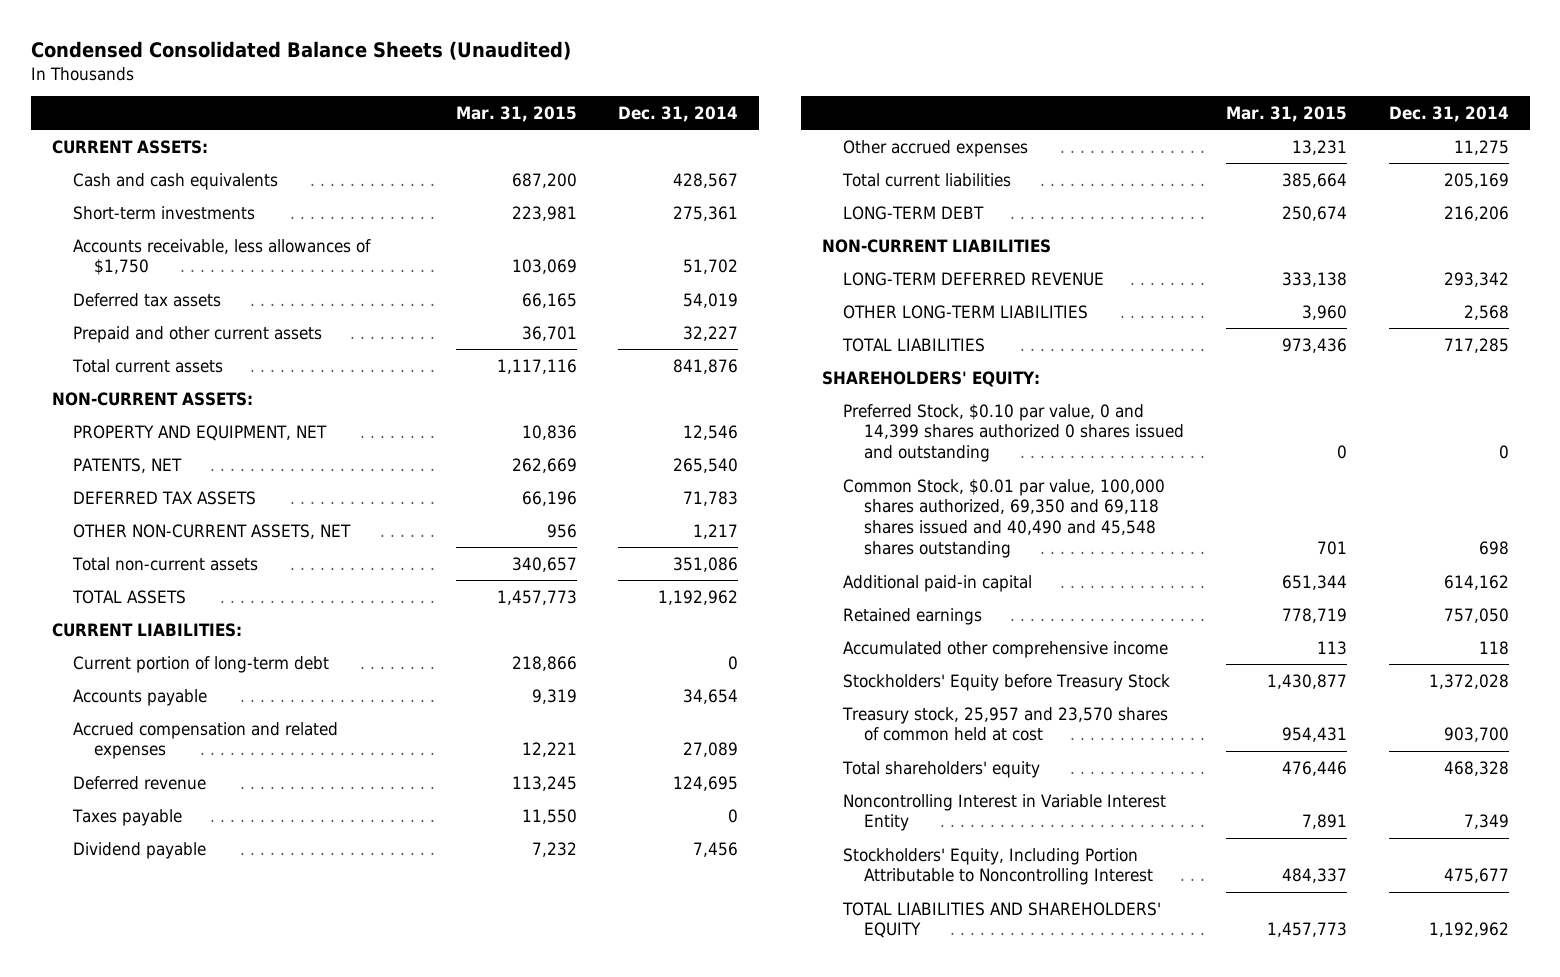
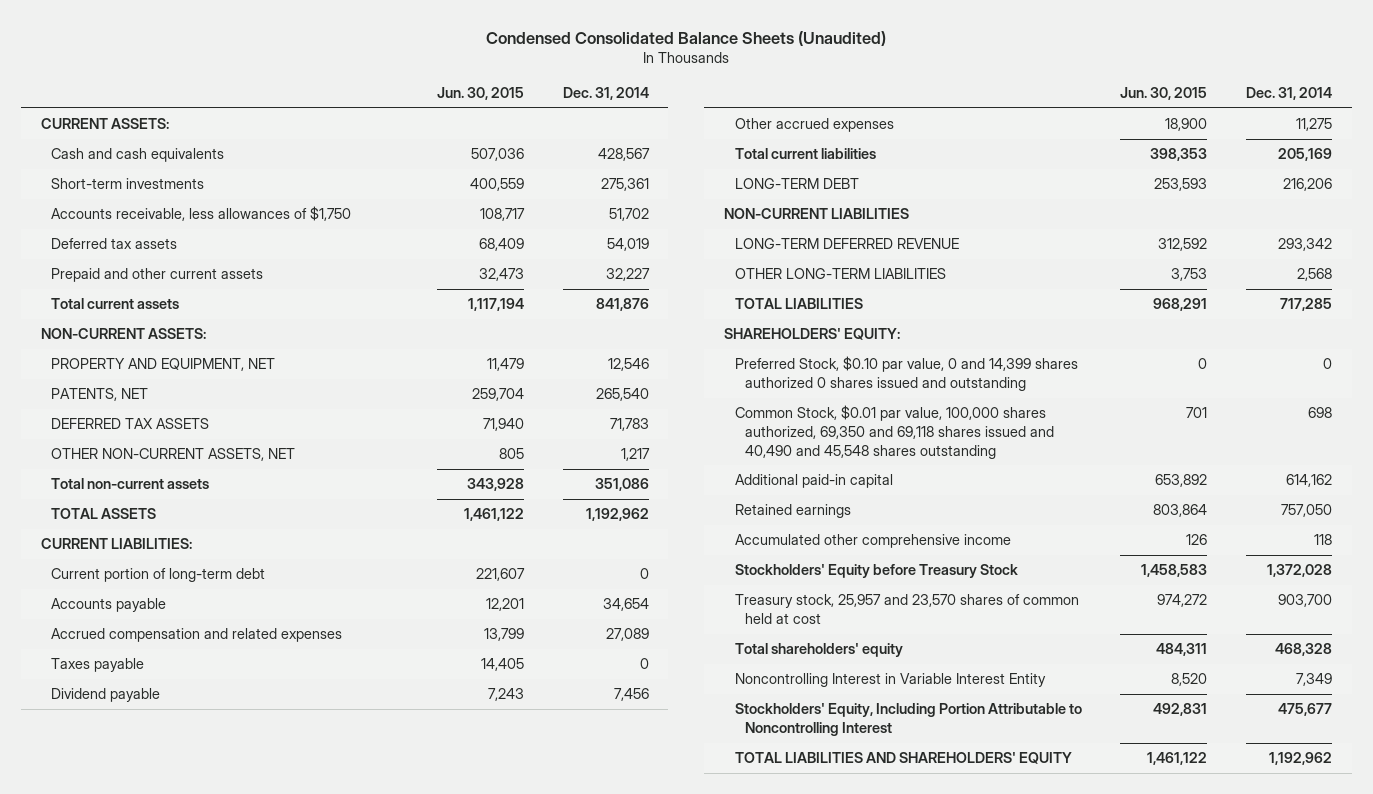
[455,105,577,122] Mar. 31, 2015 -> none
none -> [437,86,525,100] Jun. 30, 2015
[72,775,206,790] Deferred revenue -> none

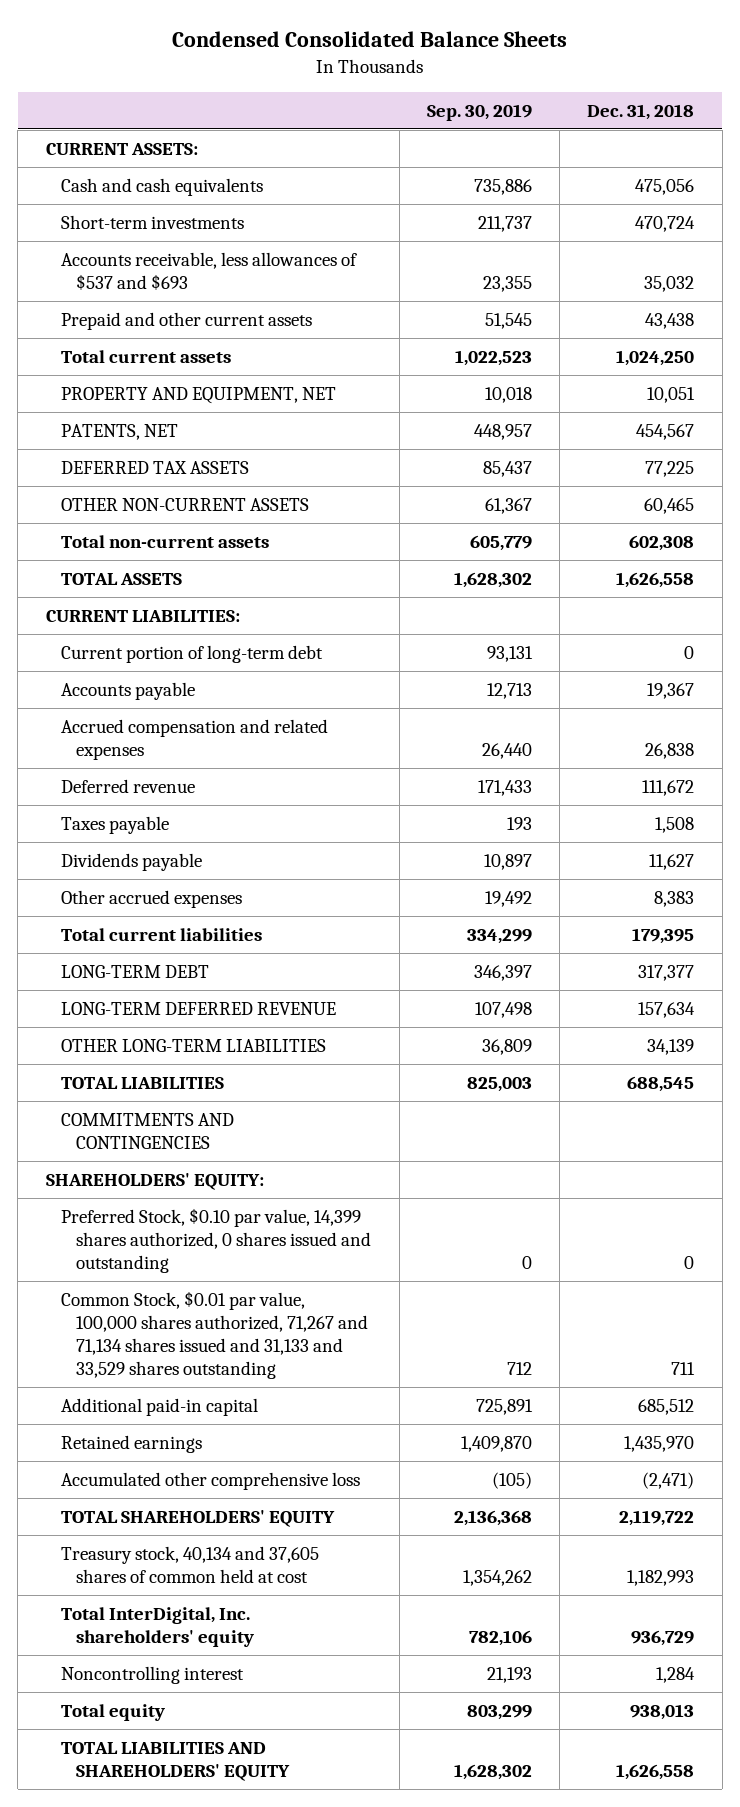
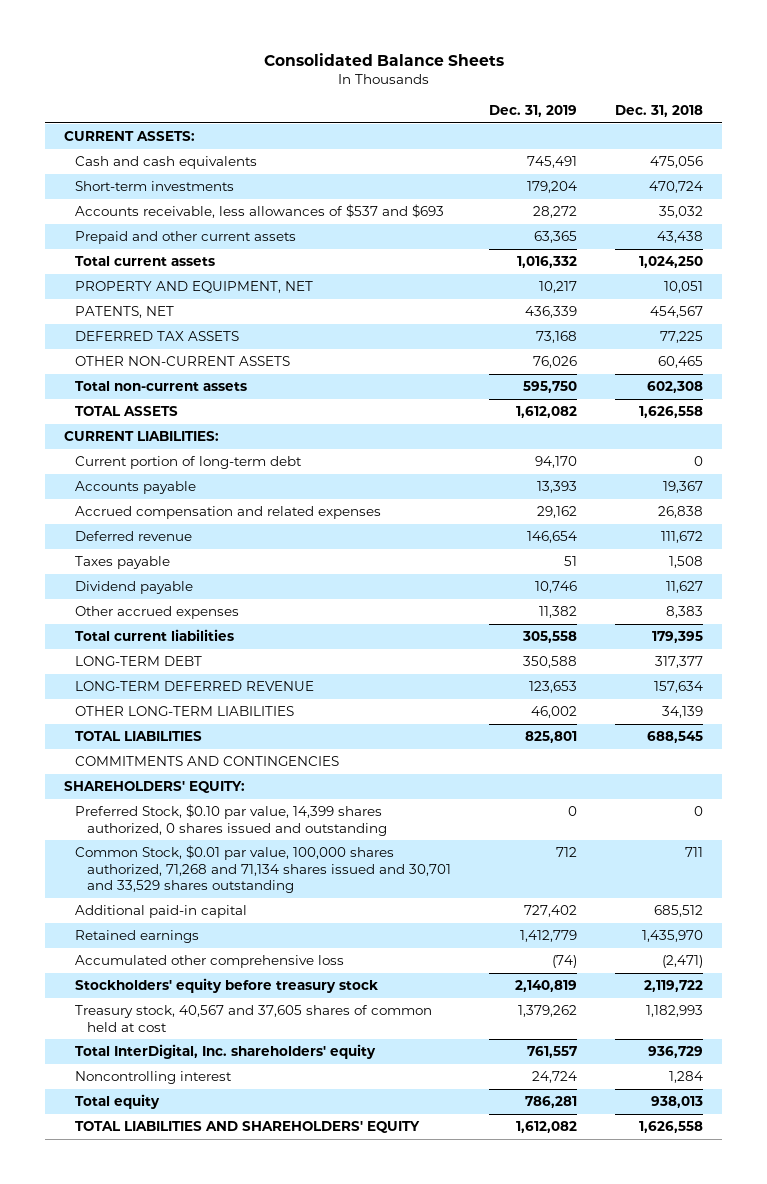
[172,31,568,48] Condensed Consolidated Balance Sheets -> [263,52,504,66] Consolidated Balance Sheets
[426,103,532,121] Sep. 30, 2019 -> none
none -> [489,105,578,118] Dec. 31, 2019
[61,852,203,871] Dividends payable -> [75,581,194,595] Dividend payable
[61,1290,369,1379] Common Stock, $0.01 par value, 100,000 shares authorized, 71,267 and 71,134 shares issued and 31,133 and 33,529 shares outstanding -> [75,845,451,894] Common Stock, $0.01 par value, 100,000 shares authorized, 71,268 and 71,134 shares issued and 30,701 and 33,529 shares outstanding
[61,1509,336,1527] TOTAL SHAREHOLDERS' EQUITY -> [75,978,379,994] Stockholders' equity before treasury stock
[61,1545,320,1583] Treasury stock, 40,134 and 37,605 shares of common held at cost -> [75,1005,433,1032] Treasury stock, 40,567 and 37,605 shares of common held at cost

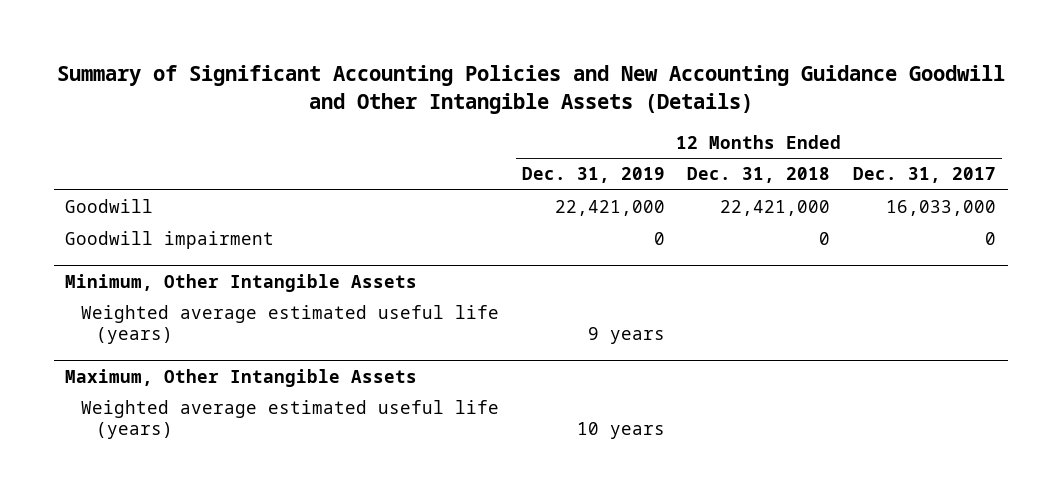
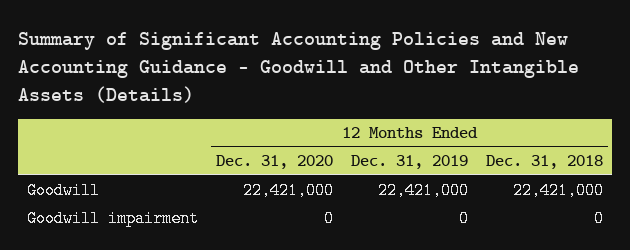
[56,65,1005,114] Summary of Significant Accounting Policies and New Accounting Guidance Goodwill and Other Intangible Assets (Details) -> [17,32,579,103] Summary of Significant Accounting Policies and New Accounting Guidance - Goodwill and Other Intangible Assets (Details)
[853,167,997,184] Dec. 31, 2017 -> none
none -> [215,155,333,170] Dec. 31, 2020
[65,273,418,292] Minimum, Other Intangible Assets -> none
[80,305,499,345] Weighted average estimated useful life (years) -> none
[65,368,418,387] Maximum, Other Intangible Assets -> none
[80,400,499,440] Weighted average estimated useful life (years) -> none

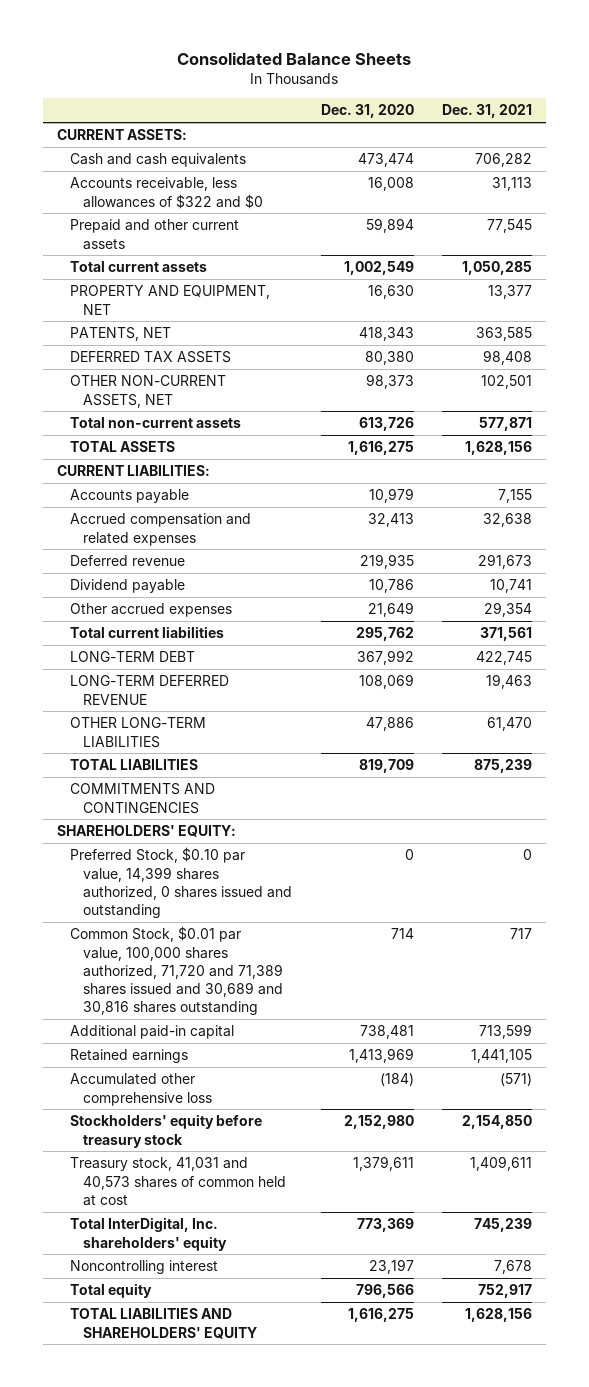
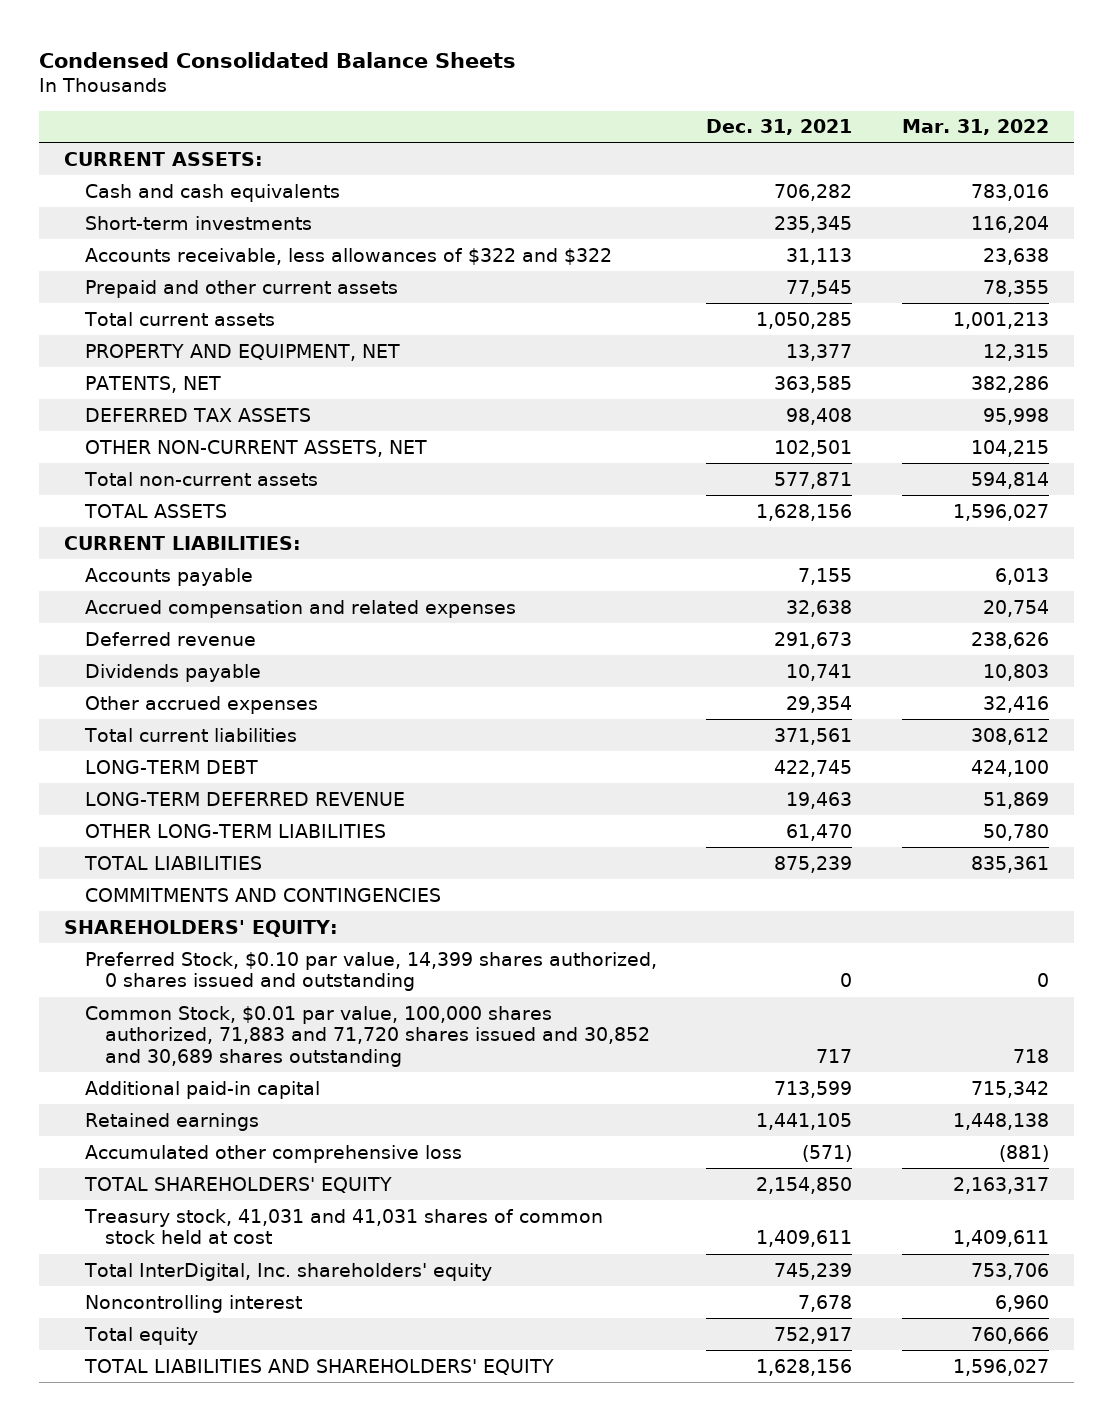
[177,51,412,65] Consolidated Balance Sheets -> [38,51,516,68] Condensed Consolidated Balance Sheets
[320,104,414,119] Dec. 31, 2020 -> none
none -> [901,119,1049,136] Mar. 31, 2022
none -> [84,215,312,230] Short-term investments
[70,177,264,209] Accounts receivable, less allowances of $322 and $0 -> [84,247,612,265] Accounts receivable, less allowances of $322 and $322
[70,579,186,594] Dividend payable -> [84,663,261,682] Dividends payable
[70,926,284,1016] Common Stock, $0.01 par value, 100,000 shares authorized, 71,720 and 71,389 shares issued and 30,689 and 30,816 shares outstanding -> [84,1005,651,1068] Common Stock, $0.01 par value, 100,000 shares authorized, 71,883 and 71,720 shares issued and 30,852 and 30,689 shares outstanding
[70,1114,263,1148] Stockholders' equity before treasury stock -> [83,1176,392,1193] TOTAL SHAREHOLDERS' EQUITY
[70,1157,287,1206] Treasury stock, 41,031 and 40,573 shares of common held at cost -> [83,1208,603,1245] Treasury stock, 41,031 and 41,031 shares of common stock held at cost

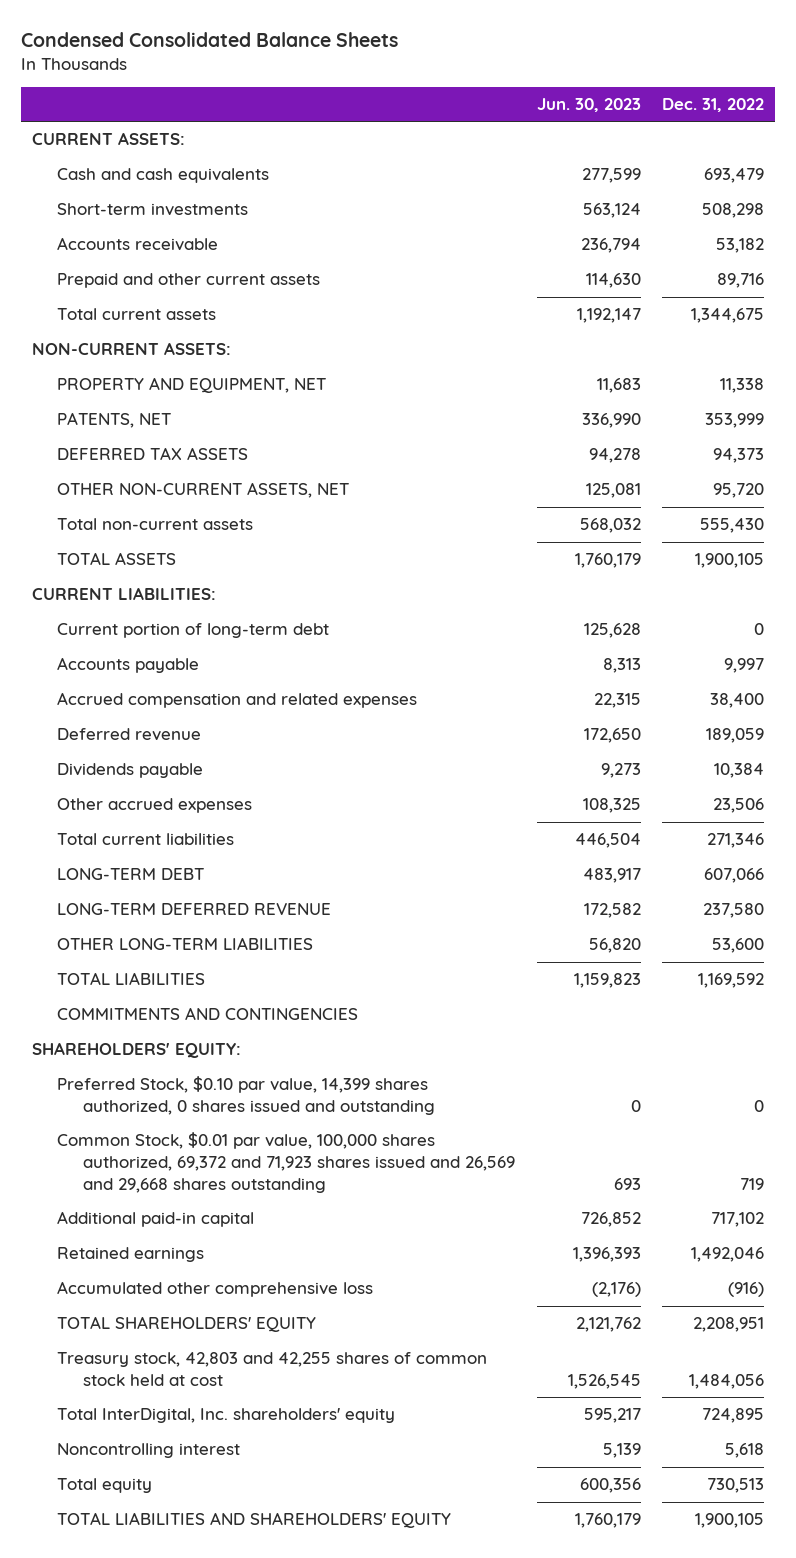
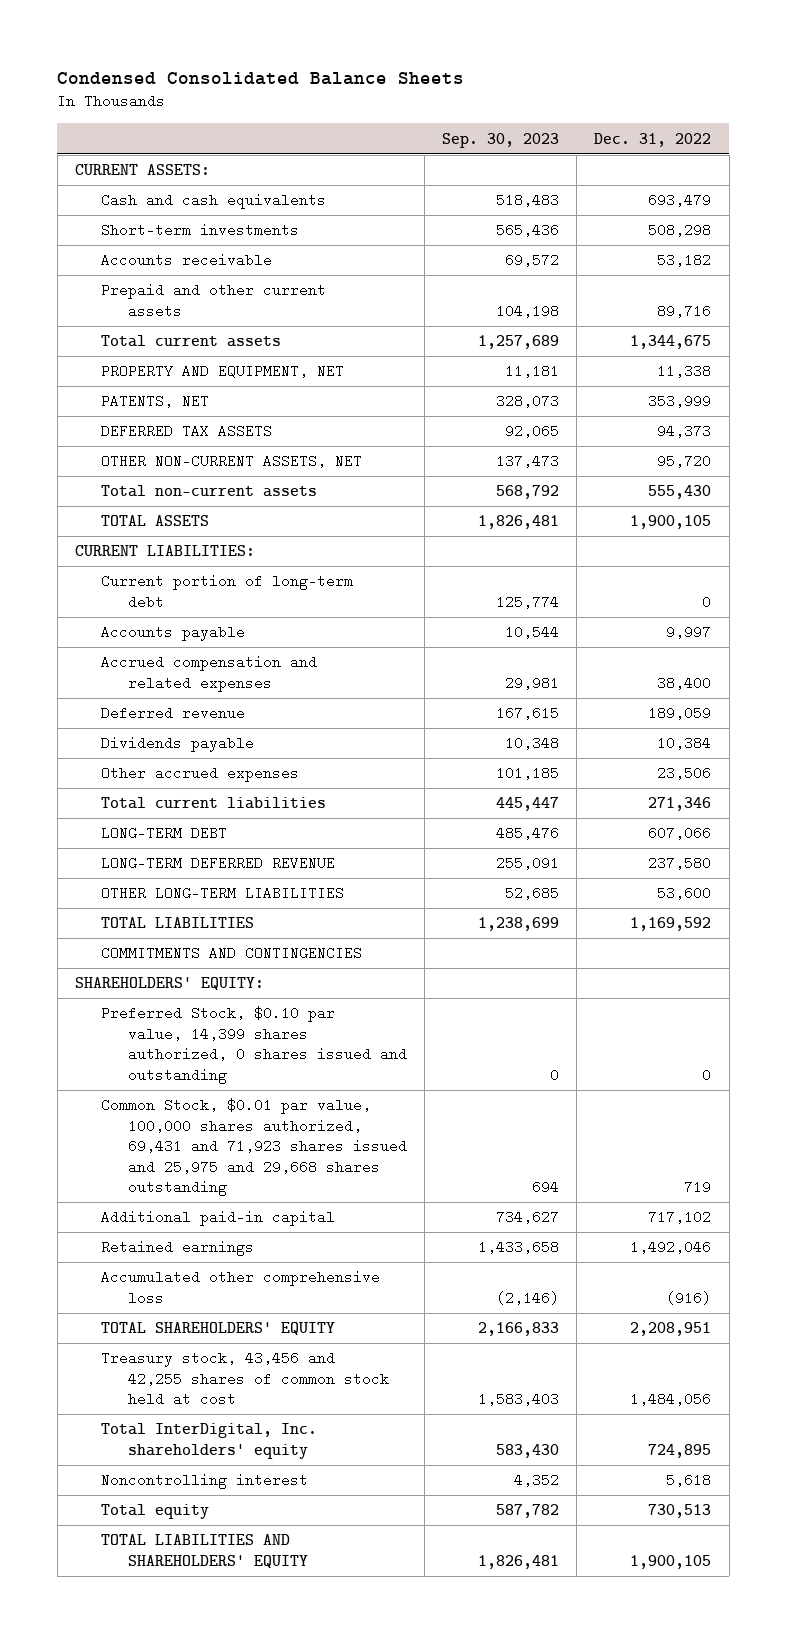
[536,97,641,112] Jun. 30, 2023 -> none
none -> [442,132,560,148] Sep. 30, 2023
[31,342,231,356] NON-CURRENT ASSETS: -> none
[57,1132,515,1193] Common Stock, $0.01 par value, 100,000 shares authorized, 69,372 and 71,923 shares issued and 26,569 and 29,668 shares outstanding -> [101,1098,407,1197] Common Stock, $0.01 par value, 100,000 shares authorized, 69,431 and 71,923 shares issued and 25,975 and 29,668 shares outstanding
[57,1352,488,1387] Treasury stock, 42,803 and 42,255 shares of common stock held at cost -> [101,1351,389,1407] Treasury stock, 43,456 and 42,255 shares of common stock held at cost

